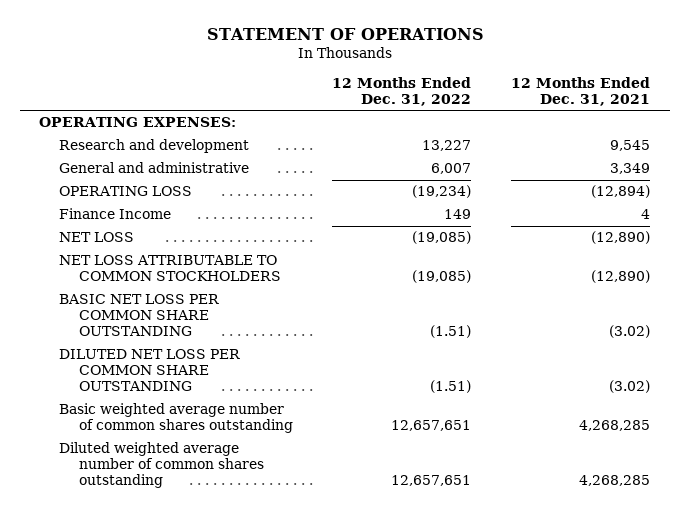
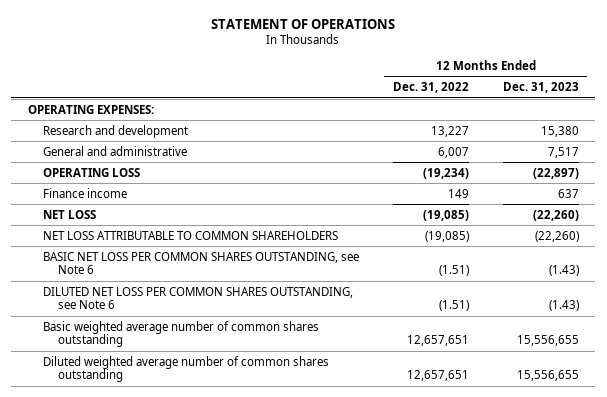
[511,76,651,106] 12 Months Ended Dec. 31, 2021 -> none
none -> [502,82,579,94] Dec. 31, 2023
[59,208,172,220] Finance Income -> [43,187,128,198] Finance income
[59,255,281,282] NET LOSS ATTRIBUTABLE TO COMMON STOCKHOLDERS -> [43,230,339,240] NET LOSS ATTRIBUTABLE TO COMMON SHAREHOLDERS
[59,294,220,337] BASIC NET LOSS PER COMMON SHARE OUTSTANDING -> [43,251,360,274] BASIC NET LOSS PER COMMON SHARES OUTSTANDING, see Note 6
[59,349,241,392] DILUTED NET LOSS PER COMMON SHARE OUTSTANDING -> [43,286,354,309] DILUTED NET LOSS PER COMMON SHARES OUTSTANDING, see Note 6

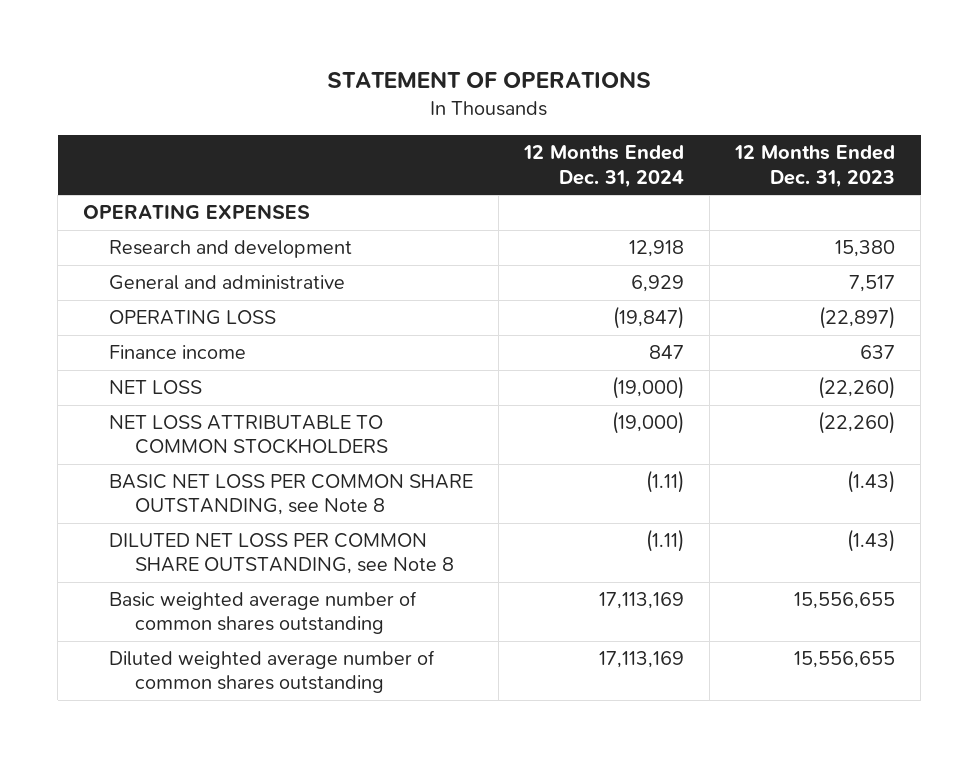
[392,82,469,94] Dec. 31, 2022 -> none
none -> [523,145,685,188] 12 Months Ended Dec. 31, 2024
[28,104,155,114] OPERATING EXPENSES: -> [83,204,311,220] OPERATING EXPENSES
[43,230,339,240] NET LOSS ATTRIBUTABLE TO COMMON SHAREHOLDERS -> [109,415,389,455] NET LOSS ATTRIBUTABLE TO COMMON STOCKHOLDERS
[43,251,360,274] BASIC NET LOSS PER COMMON SHARES OUTSTANDING, see Note 6 -> [109,474,474,516] BASIC NET LOSS PER COMMON SHARE OUTSTANDING, see Note 8
[43,286,354,309] DILUTED NET LOSS PER COMMON SHARES OUTSTANDING, see Note 6 -> [109,533,455,575] DILUTED NET LOSS PER COMMON SHARE OUTSTANDING, see Note 8

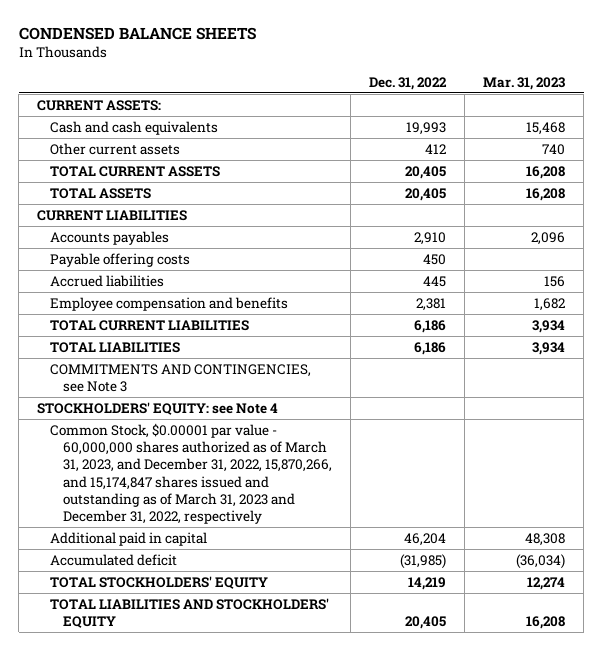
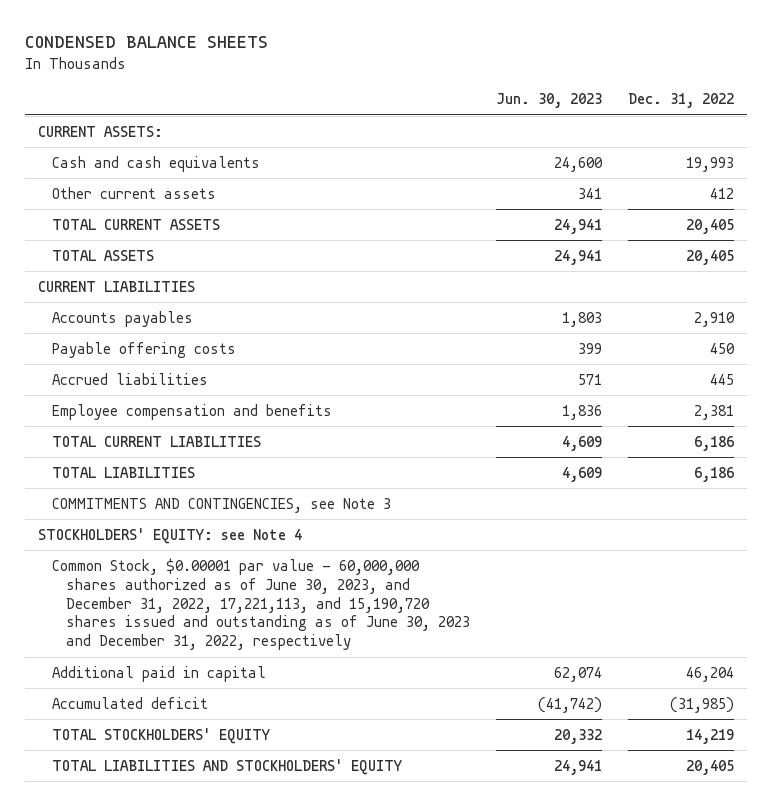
[483,76,566,90] Mar. 31, 2023 -> none
none -> [496,93,603,109] Jun. 30, 2023
[50,422,333,525] Common Stock, $0.00001 par value - 60,000,000 shares authorized as of March 31, 2023, and December 31, 2022, 15,870,266, and 15,174,847 shares issued and outstanding as of March 31, 2023 and December 31, 2022, respectively -> [51,557,471,651] Common Stock, $0.00001 par value - 60,000,000 shares authorized as of June 30, 2023, and December 31, 2022, 17,221,113, and 15,190,720 shares issued and outstanding as of June 30, 2023 and December 31, 2022, respectively

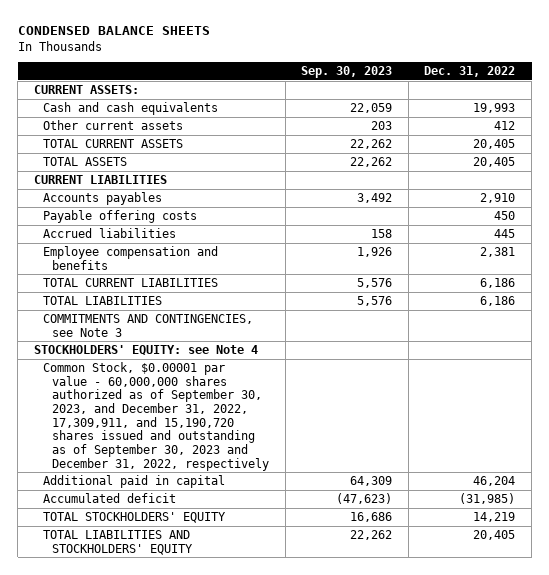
[496,93,603,109] Jun. 30, 2023 -> none
none -> [301,65,393,78] Sep. 30, 2023
[51,557,471,651] Common Stock, $0.00001 par value - 60,000,000 shares authorized as of June 30, 2023, and December 31, 2022, 17,221,113, and 15,190,720 shares issued and outstanding as of June 30, 2023 and December 31, 2022, respectively -> [43,361,270,471] Common Stock, $0.00001 par value - 60,000,000 shares authorized as of September 30, 2023, and December 31, 2022, 17,309,911, and 15,190,720 shares issued and outstanding as of September 30, 2023 and December 31, 2022, respectively

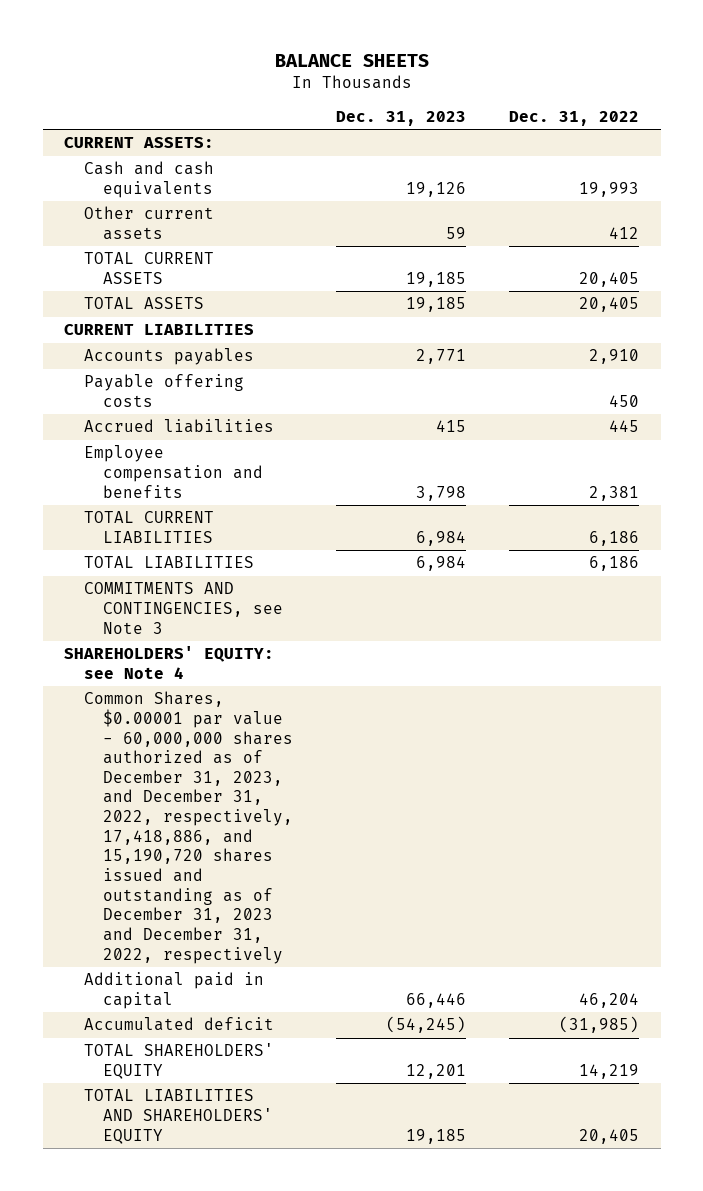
[17,26,210,36] CONDENSED BALANCE SHEETS -> [274,53,429,67] BALANCE SHEETS
[301,65,393,78] Sep. 30, 2023 -> none
none -> [336,110,467,126] Dec. 31, 2023
[33,344,258,355] STOCKHOLDERS' EQUITY: see Note 4 -> [64,646,275,679] SHAREHOLDERS' EQUITY: see Note 4
[43,361,270,471] Common Stock, $0.00001 par value - 60,000,000 shares authorized as of September 30, 2023, and December 31, 2022, 17,309,911, and 15,190,720 shares issued and outstanding as of September 30, 2023 and December 31, 2022, respectively -> [83,691,294,964] Common Shares, $0.00001 par value - 60,000,000 shares authorized as of December 31, 2023, and December 31, 2022, respectively, 17,418,886, and 15,190,720 shares issued and outstanding as of December 31, 2023 and December 31, 2022, respectively
[43,511,227,523] TOTAL STOCKHOLDERS' EQUITY -> [83,1043,274,1079] TOTAL SHAREHOLDERS' EQUITY
[43,529,194,555] TOTAL LIABILITIES AND STOCKHOLDERS' EQUITY -> [83,1089,274,1144] TOTAL LIABILITIES AND SHAREHOLDERS' EQUITY

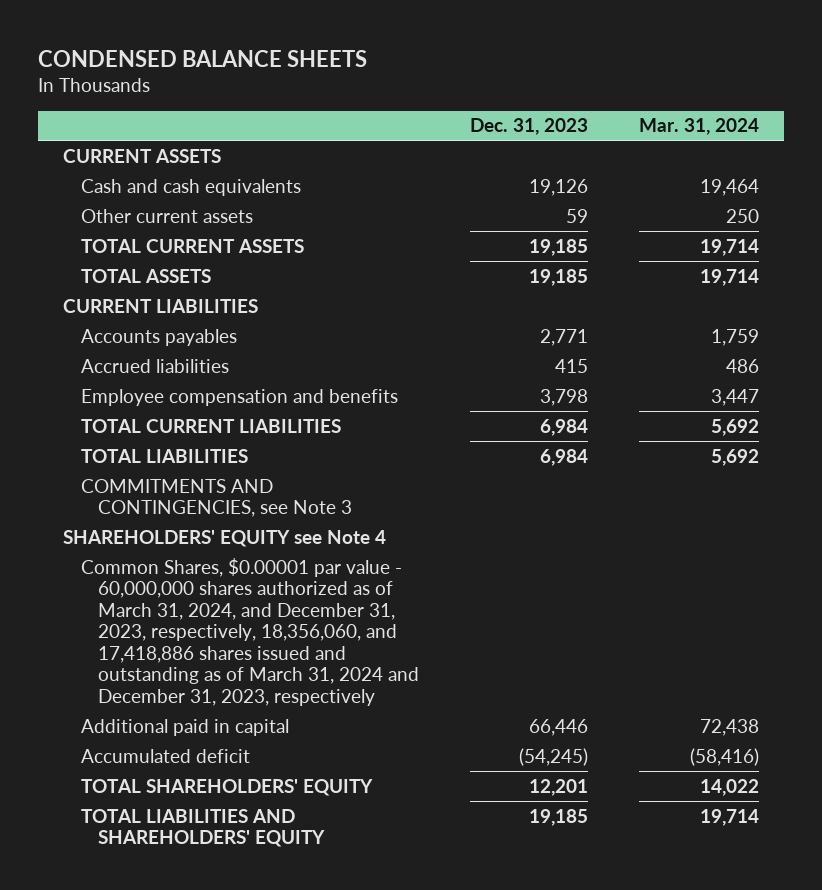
[274,53,429,67] BALANCE SHEETS -> [38,50,368,68] CONDENSED BALANCE SHEETS
[509,110,640,126] Dec. 31, 2022 -> none
none -> [638,118,759,136] Mar. 31, 2024
[64,137,215,149] CURRENT ASSETS: -> [63,148,222,163] CURRENT ASSETS
[83,374,244,407] Payable offering costs -> none
[64,646,275,679] SHAREHOLDERS' EQUITY: see Note 4 -> [63,529,387,547] SHAREHOLDERS' EQUITY see Note 4
[83,691,294,964] Common Shares, $0.00001 par value - 60,000,000 shares authorized as of December 31, 2023, and December 31, 2022, respectively, 17,418,886, and 15,190,720 shares issued and outstanding as of December 31, 2023 and December 31, 2022, respectively -> [80,557,420,706] Common Shares, $0.00001 par value - 60,000,000 shares authorized as of March 31, 2024, and December 31, 2023, respectively, 18,356,060, and 17,418,886 shares issued and outstanding as of March 31, 2024 and December 31, 2023, respectively

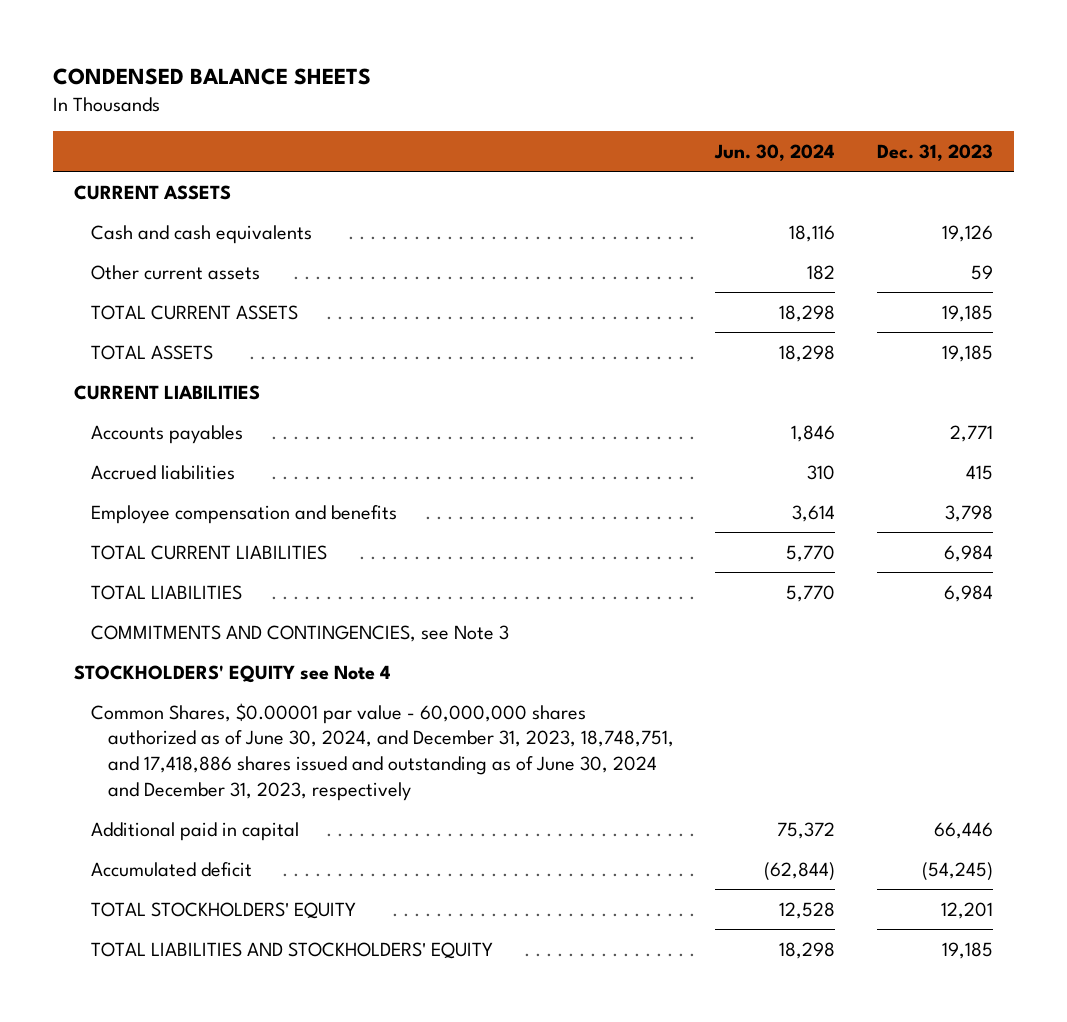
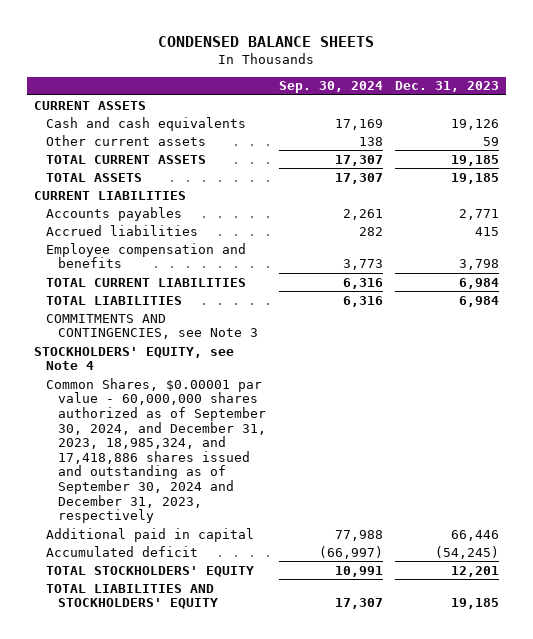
[714,143,836,161] Jun. 30, 2024 -> none
none -> [278,81,383,94] Sep. 30, 2024
[74,664,392,683] STOCKHOLDERS' EQUITY see Note 4 -> [33,346,234,371] STOCKHOLDERS' EQUITY, see Note 4
[91,702,675,801] Common Shares, $0.00001 par value - 60,000,000 shares authorized as of June 30, 2024, and December 31, 2023, 18,748,751, and 17,418,886 shares issued and outstanding as of June 30, 2024 and December 31, 2023, respectively -> [45,377,266,524] Common Shares, $0.00001 par value - 60,000,000 shares authorized as of September 30, 2024, and December 31, 2023, 18,985,324, and 17,418,886 shares issued and outstanding as of September 30, 2024 and December 31, 2023, respectively

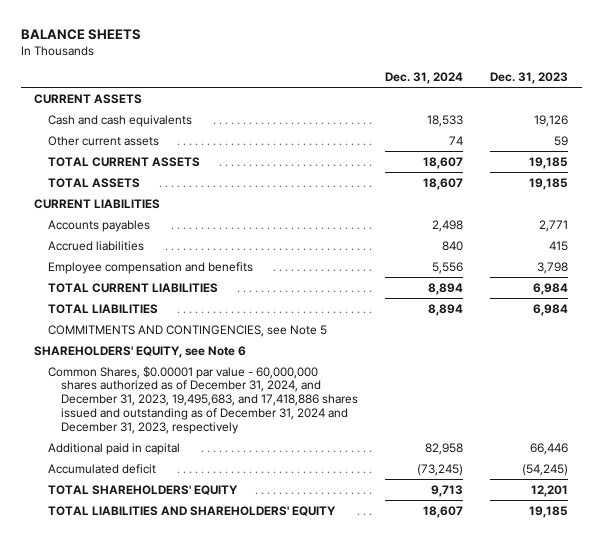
[158,35,375,47] CONDENSED BALANCE SHEETS -> [20,28,141,40] BALANCE SHEETS
[278,81,383,94] Sep. 30, 2024 -> none
none -> [385,72,464,85] Dec. 31, 2024
[45,313,258,340] COMMITMENTS AND CONTINGENCIES, see Note 3 -> [47,324,327,337] COMMITMENTS AND CONTINGENCIES, see Note 5
[33,346,234,371] STOCKHOLDERS' EQUITY, see Note 4 -> [34,345,247,358] SHAREHOLDERS' EQUITY, see Note 6
[45,377,266,524] Common Shares, $0.00001 par value - 60,000,000 shares authorized as of September 30, 2024, and December 31, 2023, 18,985,324, and 17,418,886 shares issued and outstanding as of September 30, 2024 and December 31, 2023, respectively -> [47,365,359,434] Common Shares, $0.00001 par value - 60,000,000 shares authorized as of December 31, 2024, and December 31, 2023, 19,495,683, and 17,418,886 shares issued and outstanding as of December 31, 2024 and December 31, 2023, respectively
[45,565,254,577] TOTAL STOCKHOLDERS' EQUITY -> [47,484,238,495] TOTAL SHAREHOLDERS' EQUITY
[45,583,218,610] TOTAL LIABILITIES AND STOCKHOLDERS' EQUITY -> [47,505,336,516] TOTAL LIABILITIES AND SHAREHOLDERS' EQUITY

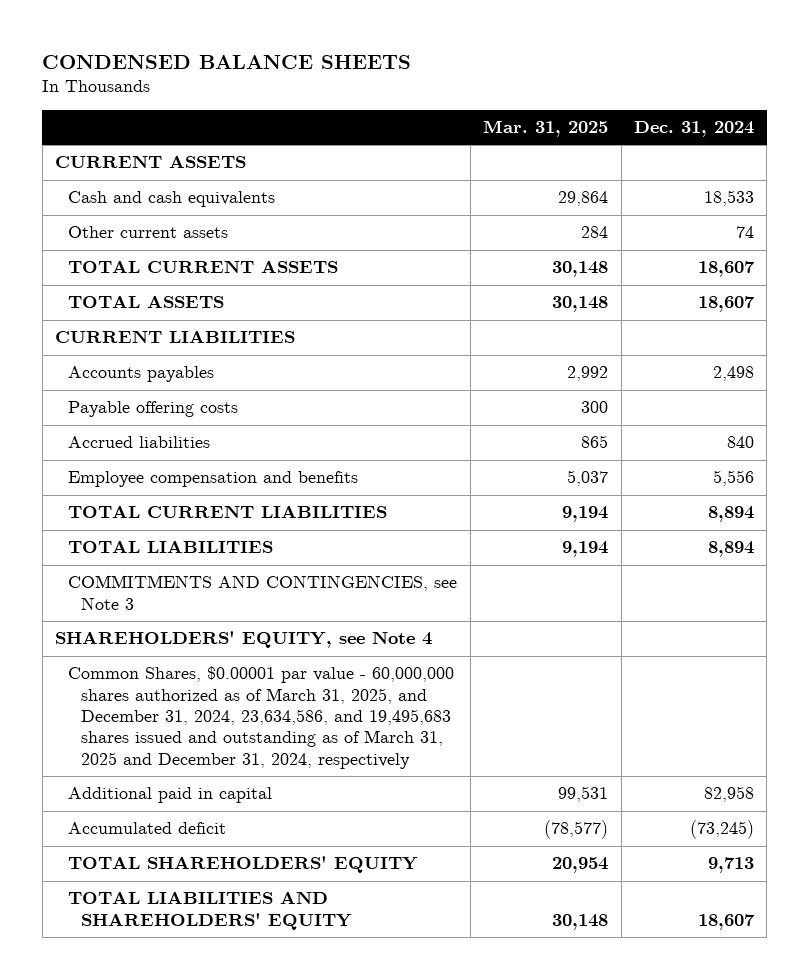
[20,28,141,40] BALANCE SHEETS -> [42,55,412,70] CONDENSED BALANCE SHEETS
[490,72,569,85] Dec. 31, 2023 -> none
none -> [483,119,609,137] Mar. 31, 2025
none -> [68,401,239,418] Payable offering costs
[47,324,327,337] COMMITMENTS AND CONTINGENCIES, see Note 5 -> [68,575,458,610] COMMITMENTS AND CONTINGENCIES, see Note 3
[34,345,247,358] SHAREHOLDERS' EQUITY, see Note 6 -> [55,631,433,649] SHAREHOLDERS' EQUITY, see Note 4
[47,365,359,434] Common Shares, $0.00001 par value - 60,000,000 shares authorized as of December 31, 2024, and December 31, 2023, 19,495,683, and 17,418,886 shares issued and outstanding as of December 31, 2024 and December 31, 2023, respectively -> [68,666,455,769] Common Shares, $0.00001 par value - 60,000,000 shares authorized as of March 31, 2025, and December 31, 2024, 23,634,586, and 19,495,683 shares issued and outstanding as of March 31, 2025 and December 31, 2024, respectively

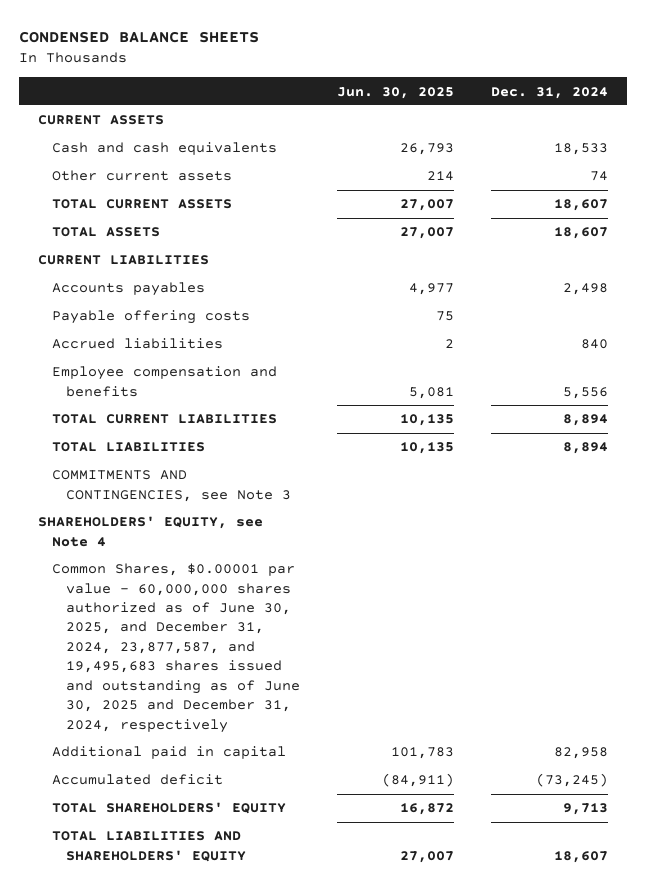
[483,119,609,137] Mar. 31, 2025 -> none
none -> [336,86,454,99] Jun. 30, 2025
[68,666,455,769] Common Shares, $0.00001 par value - 60,000,000 shares authorized as of March 31, 2025, and December 31, 2024, 23,634,586, and 19,495,683 shares issued and outstanding as of March 31, 2025 and December 31, 2024, respectively -> [51,563,300,733] Common Shares, $0.00001 par value - 60,000,000 shares authorized as of June 30, 2025, and December 31, 2024, 23,877,587, and 19,495,683 shares issued and outstanding as of June 30, 2025 and December 31, 2024, respectively

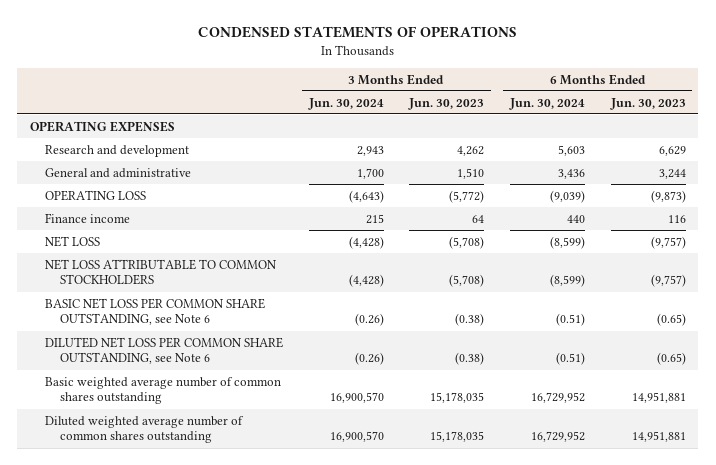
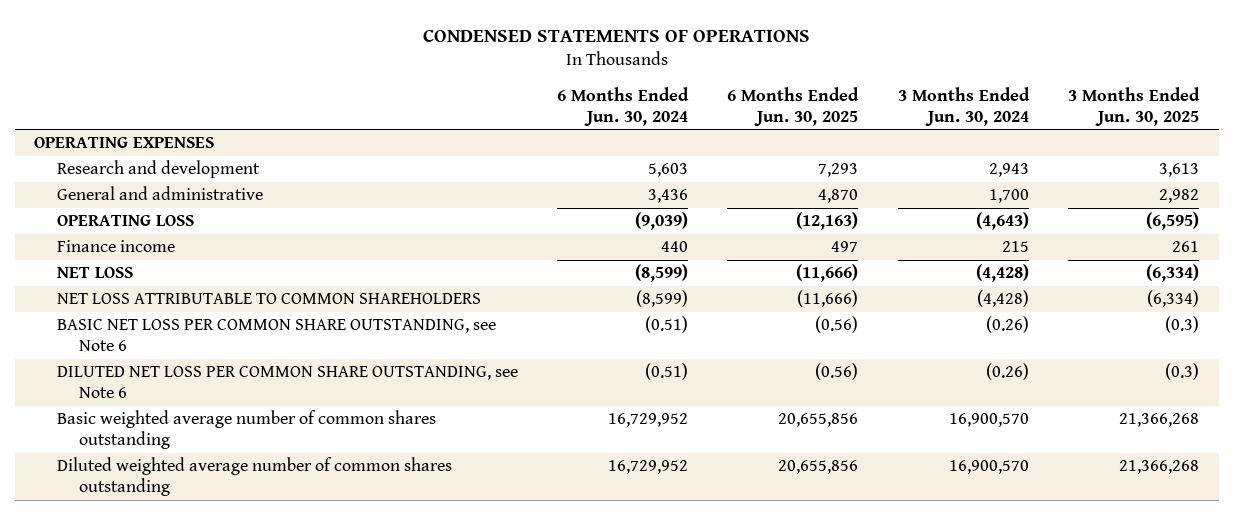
[408,97,485,110] Jun. 30, 2023 -> none
[609,97,686,110] Jun. 30, 2023 -> none
none -> [727,86,860,126] 6 Months Ended Jun. 30, 2025
none -> [1067,86,1200,126] 3 Months Ended Jun. 30, 2025
[44,258,277,286] NET LOSS ATTRIBUTABLE TO COMMON STOCKHOLDERS -> [56,293,481,305] NET LOSS ATTRIBUTABLE TO COMMON SHAREHOLDERS

